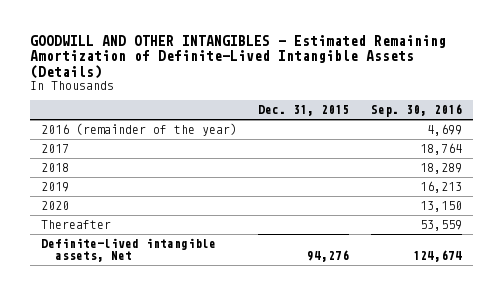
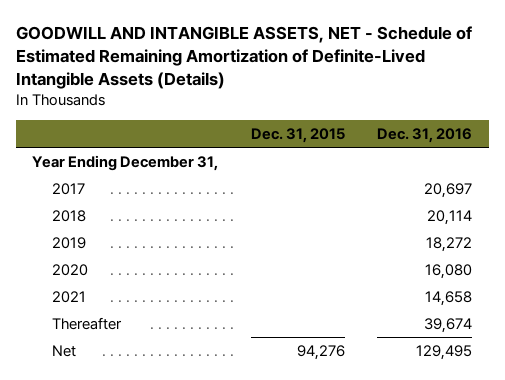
[30,34,447,79] GOODWILL AND OTHER INTANGIBLES - Estimated Remaining Amortization of Definite-Lived Intangible Assets (Details) -> [15,25,472,89] GOODWILL AND INTANGIBLE ASSETS, NET - Schedule of Estimated Remaining Amortization of Definite-Lived Intangible Assets (Details)
[370,104,462,118] Sep. 30, 2016 -> none
none -> [377,127,473,143] Dec. 31, 2016
[40,123,237,137] 2016 (remainder of the year) -> none
none -> [32,154,219,171] Year Ending December 31,
none -> [52,290,87,303] 2021
[40,238,216,262] Definite-lived intangible assets, Net -> [52,344,77,357] Net

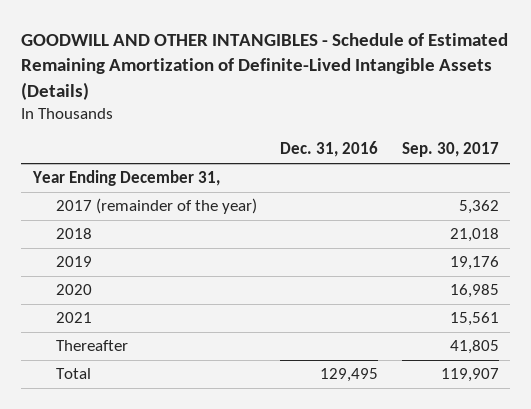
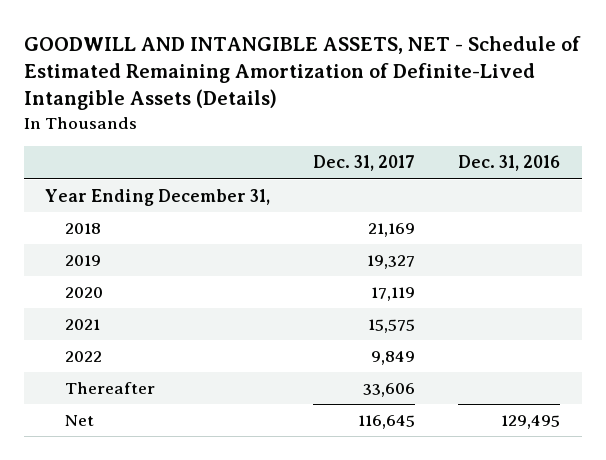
[20,33,508,100] GOODWILL AND OTHER INTANGIBLES - Schedule of Estimated Remaining Amortization of Definite-Lived Intangible Assets (Details) -> [23,35,581,111] GOODWILL AND INTANGIBLE ASSETS, NET - Schedule of Estimated Remaining Amortization of Definite-Lived Intangible Assets (Details)
[401,142,499,158] Sep. 30, 2017 -> none
none -> [313,155,416,172] Dec. 31, 2017
[56,198,258,215] 2017 (remainder of the year) -> none
none -> [64,351,102,363] 2022
[56,368,92,380] Total -> [64,415,94,427] Net

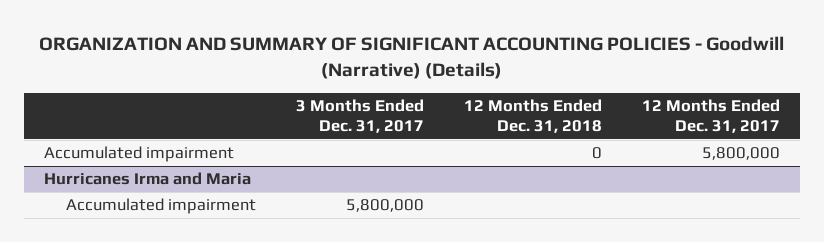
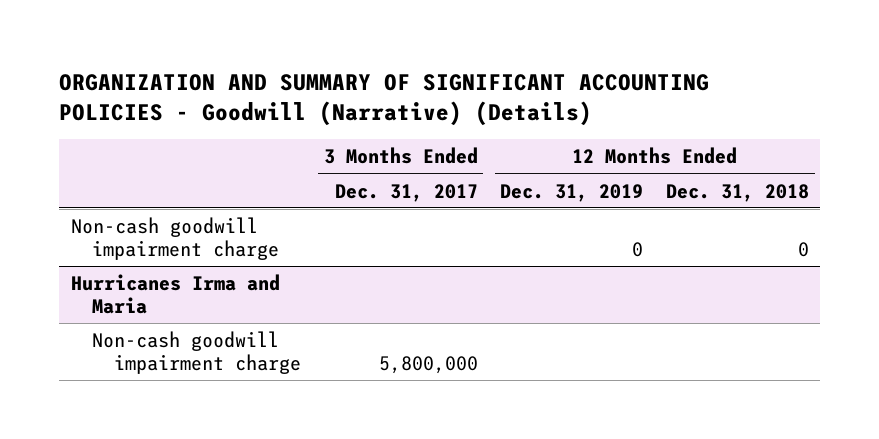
[641,99,780,134] 12 Months Ended Dec. 31, 2017 -> none
none -> [500,183,644,202] Dec. 31, 2019
[44,146,235,163] Accumulated impairment -> [70,216,280,260] Non-cash goodwill impairment charge
[65,198,256,215] Accumulated impairment -> [92,330,301,374] Non-cash goodwill impairment charge

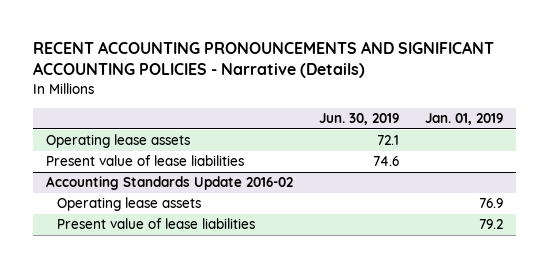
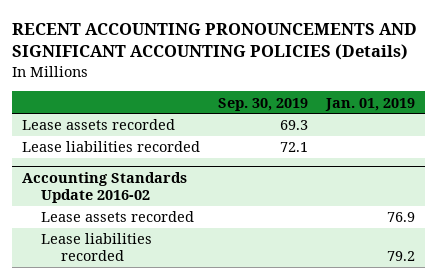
[32,41,494,79] RECENT ACCOUNTING PRONOUNCEMENTS AND SIGNIFICANT ACCOUNTING POLICIES - Narrative (Details) -> [12,22,418,61] RECENT ACCOUNTING PRONOUNCEMENTS AND SIGNIFICANT ACCOUNTING POLICIES (Details)
[318,113,399,126] Jun. 30, 2019 -> none
none -> [217,97,308,111] Sep. 30, 2019
[45,134,190,149] Operating lease assets -> [21,119,175,131] Lease assets recorded
[45,155,244,167] Present value of lease liabilities -> [21,141,200,153] Lease liabilities recorded
[57,197,202,212] Operating lease assets -> [41,211,195,223] Lease assets recorded
[57,218,256,230] Present value of lease liabilities -> [41,233,153,262] Lease liabilities recorded

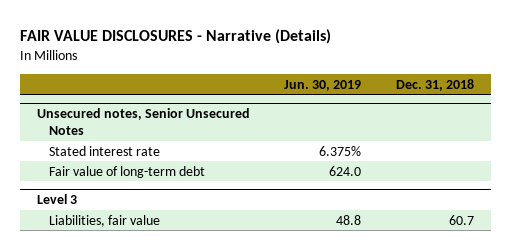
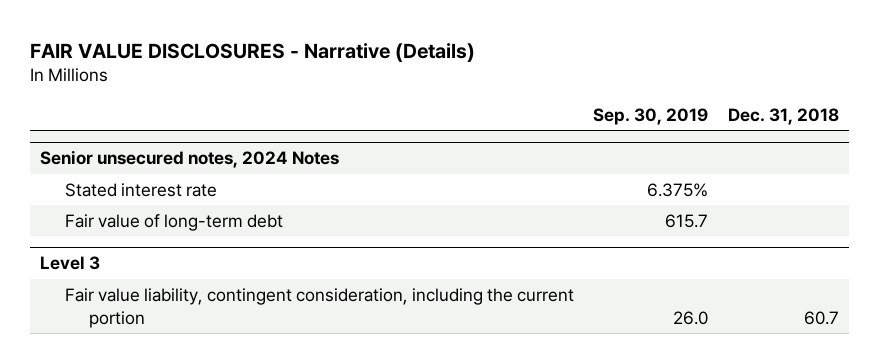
[284,79,362,91] Jun. 30, 2019 -> none
none -> [593,107,709,125] Sep. 30, 2019
[36,108,250,136] Unsecured notes, Senior Unsecured Notes -> [40,150,340,169] Senior unsecured notes, 2024 Notes
[49,214,161,227] Liabilities, fair value -> [64,287,574,328] Fair value liability, contingent consideration, including the current portion

